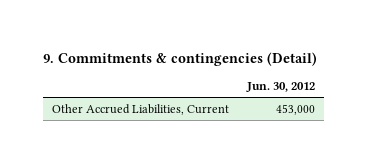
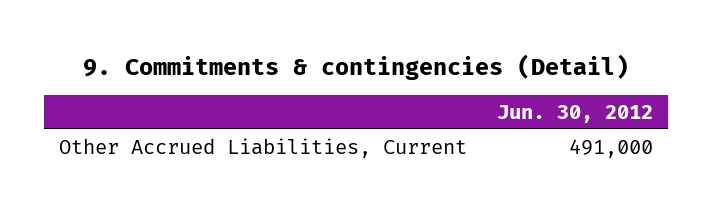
[276,104,316,116] 453,000 -> [568,139,653,159] 491,000

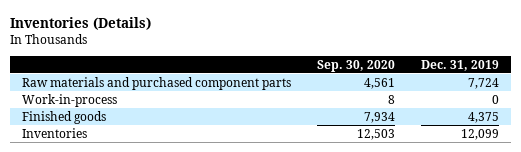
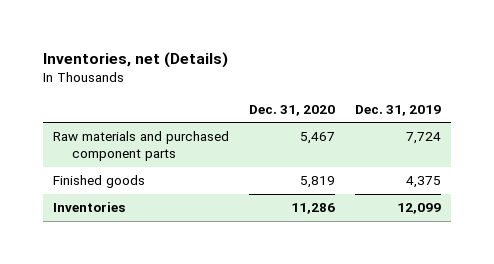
[9,16,151,30] Inventories (Details) -> [42,51,228,68] Inventories, net (Details)
[317,59,396,72] Sep. 30, 2020 -> none
none -> [248,104,335,116] Dec. 31, 2020
[22,93,118,107] Work-in-process -> none

